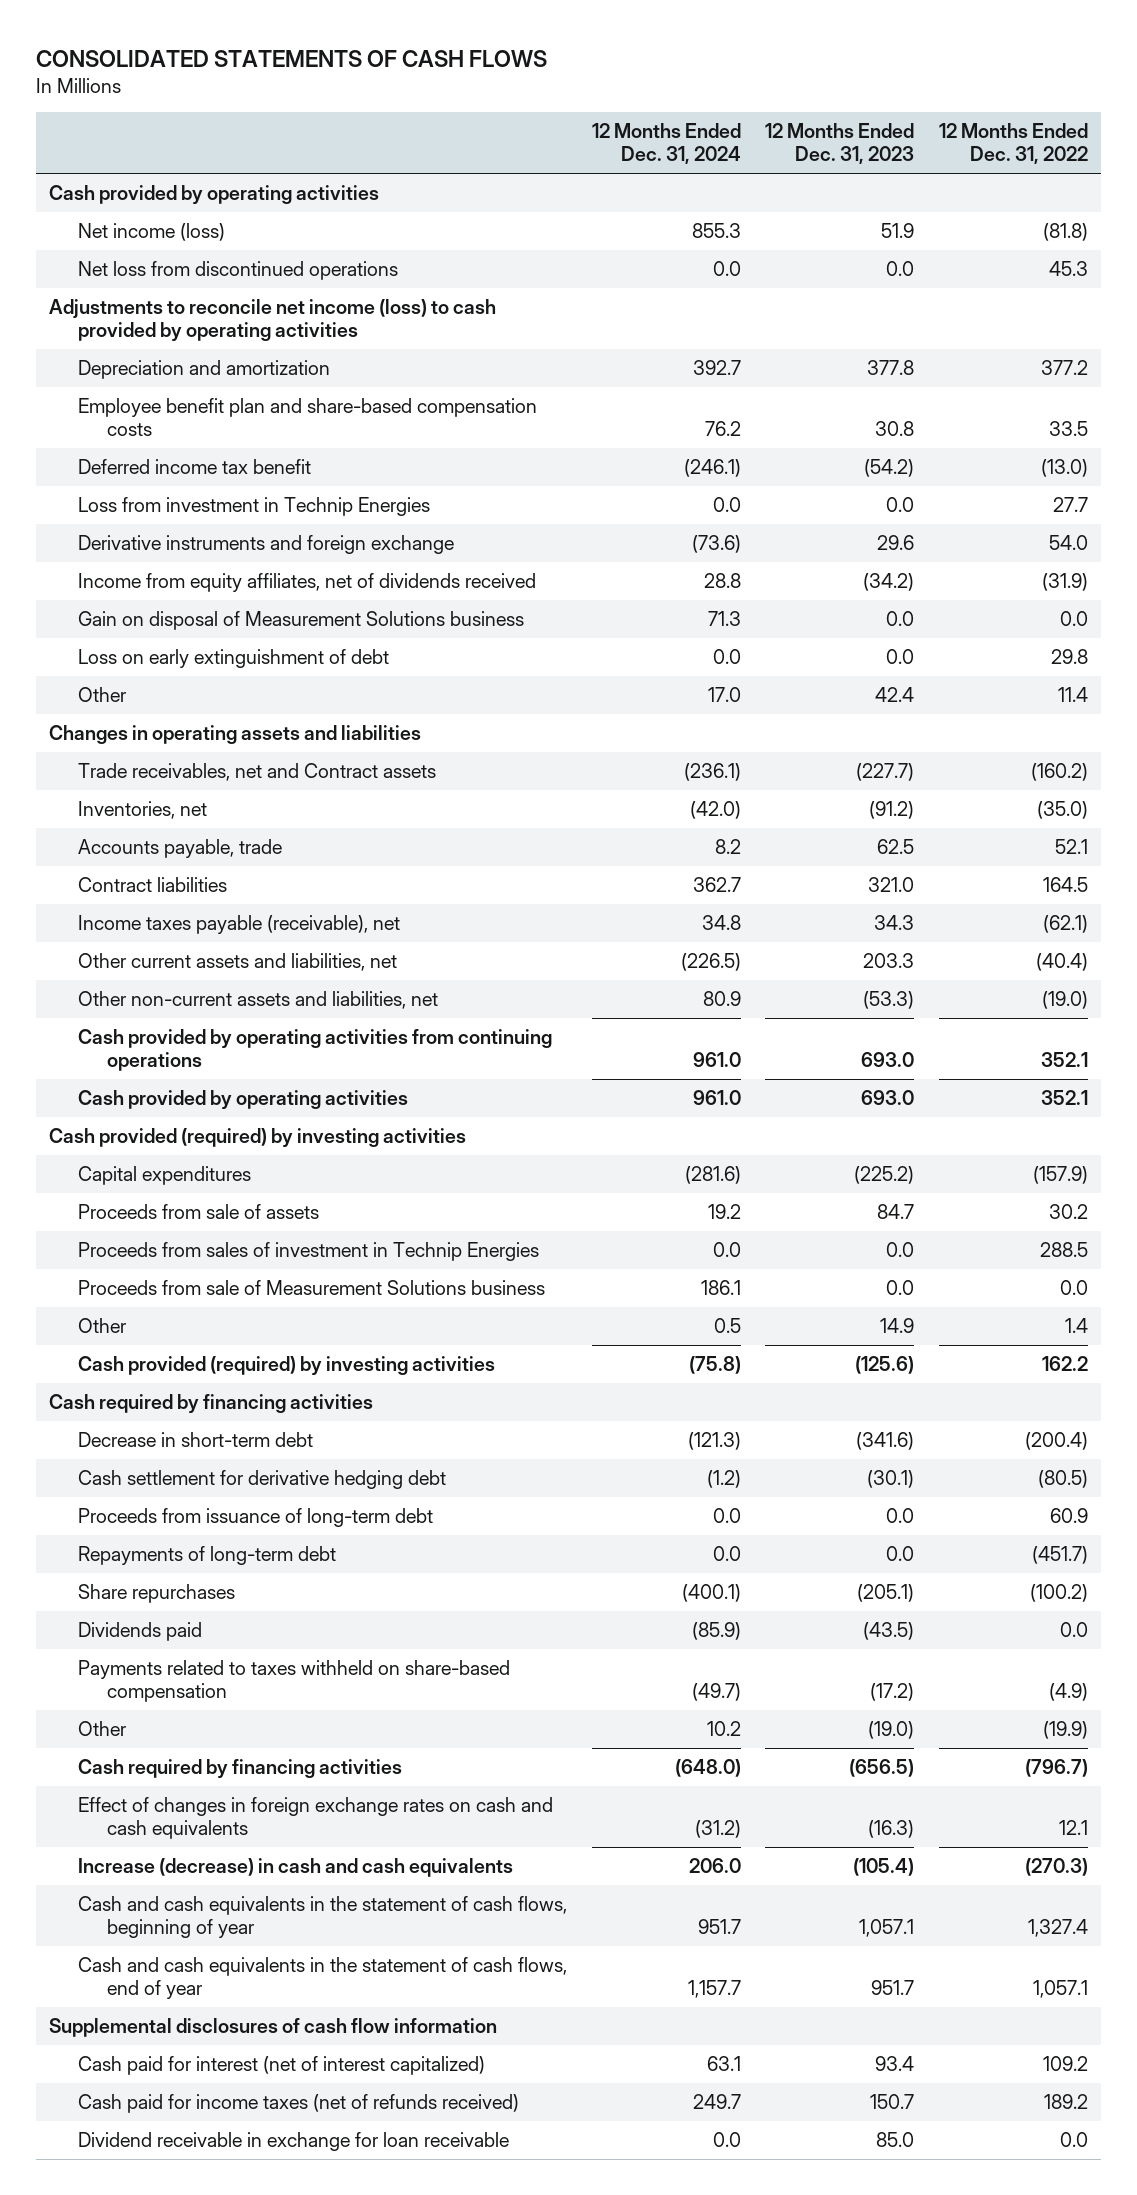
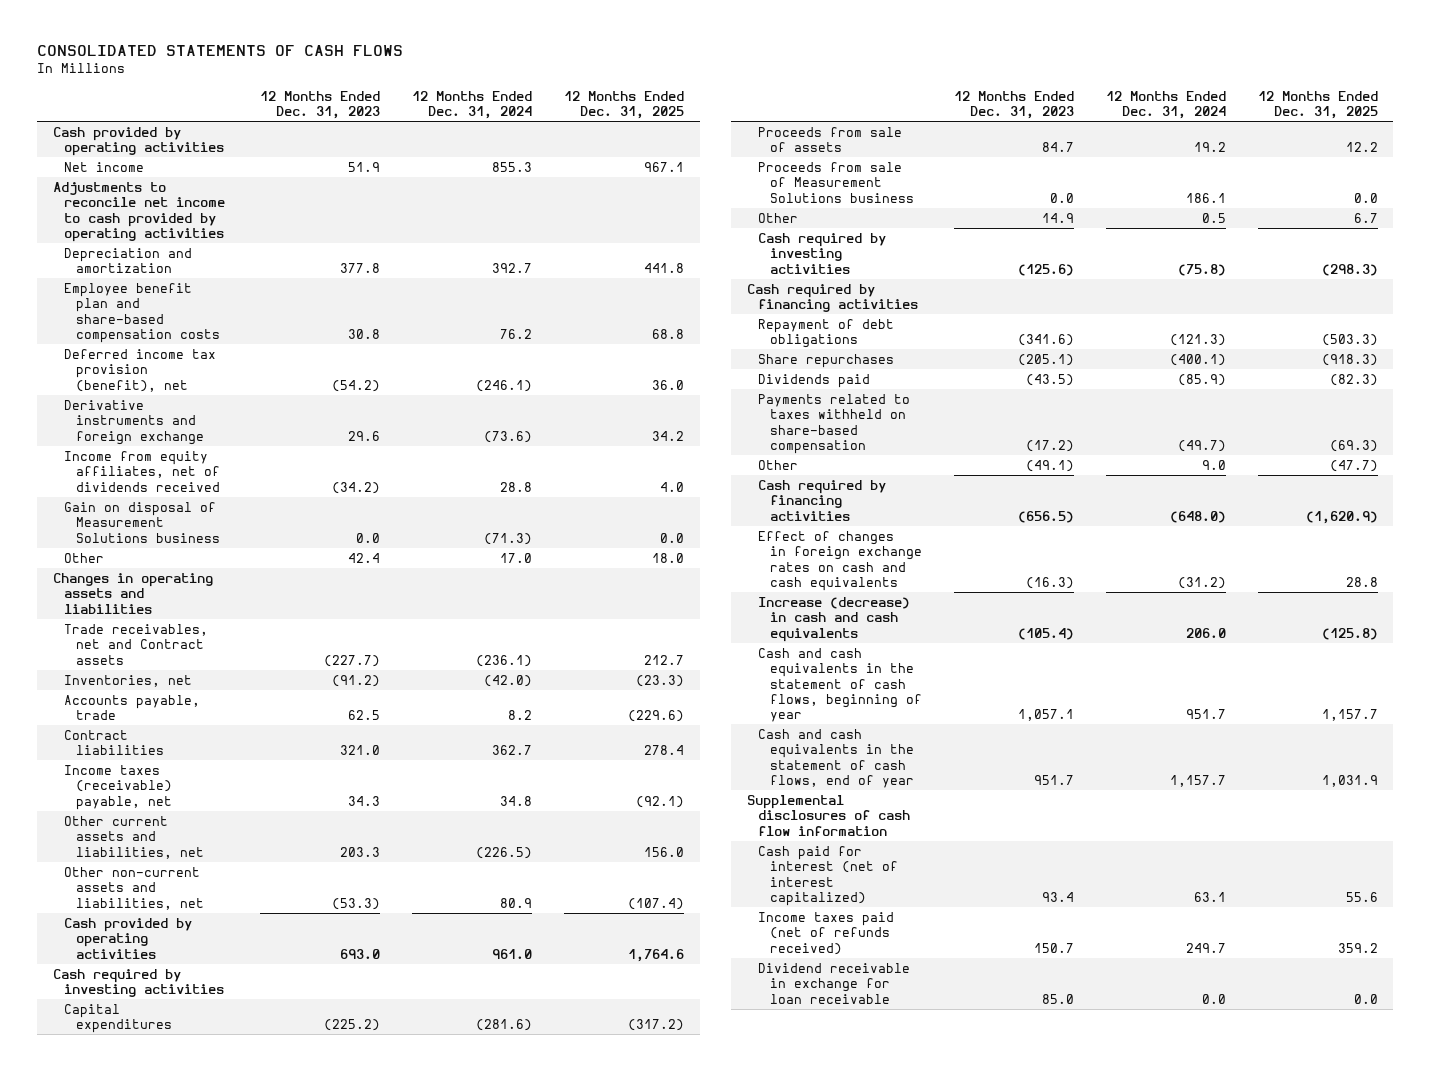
[939,123,1089,165] 12 Months Ended Dec. 31, 2022 -> none
none -> [563,90,684,120] 12 Months Ended Dec. 31, 2025
[77,261,398,281] Net loss from discontinued operations -> none
[77,223,225,242] Net income (loss) -> [64,161,145,172] Net income
[48,299,496,342] Adjustments to reconcile net income (loss) to cash provided by operating activities -> [52,181,226,242] Adjustments to reconcile net income to cash provided by operating activities
[77,497,430,517] Loss from investment in Technip Energies -> none
[77,459,311,475] Deferred income tax benefit -> [64,348,217,392] Deferred income tax provision (benefit), net
[77,649,389,669] Loss on early extinguishment of debt -> none
[707,611,741,627] 71.3 -> [483,532,532,545] (71.3)
[77,915,400,935] Income taxes payable (receivable), net -> [64,764,173,810] Income taxes (receivable) payable, net
[77,1029,552,1072] Cash provided by operating activities from continuing operations -> none
[48,1128,466,1148] Cash provided (required) by investing activities -> [52,968,225,998] Cash required by investing activities
[77,1242,539,1262] Proceeds from sales of investment in Technip Energies -> none
[77,1356,495,1376] Cash provided (required) by investing activities -> [758,232,887,274] Cash required by investing activities
[77,1470,446,1490] Cash settlement for derivative hedging debt -> none
[77,1508,433,1528] Proceeds from issuance of long-term debt -> none
[77,1546,336,1566] Repayments of long-term debt -> none
[77,1432,313,1448] Decrease in short-term debt -> [758,318,895,349] Repayment of debt obligations
[706,1721,741,1737] 10.2 -> [1201,459,1226,470] 9.0
[868,1721,915,1740] (19.0) -> [1025,459,1074,472] (49.1)
[77,2094,519,2114] Cash paid for income taxes (net of refunds received) -> [758,911,895,955] Income taxes paid (net of refunds received)

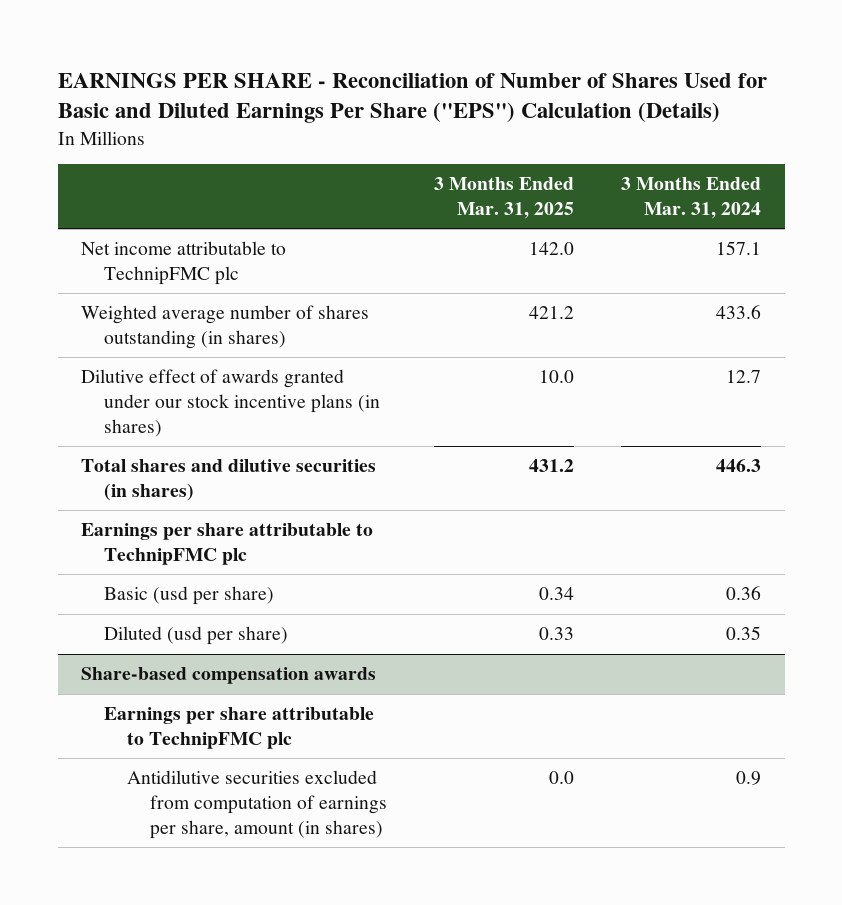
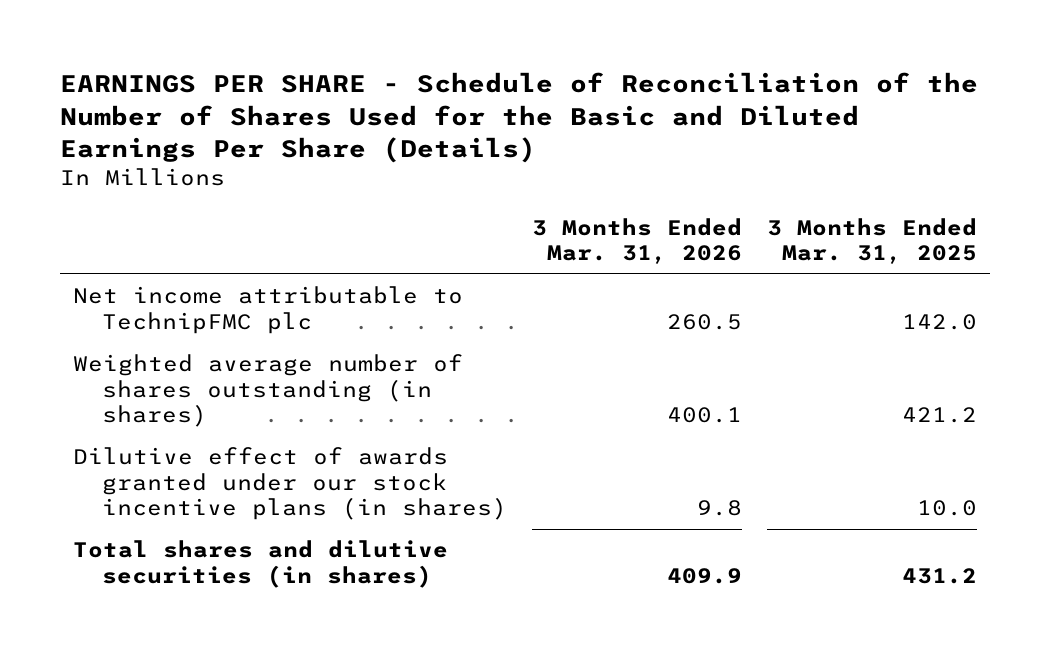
[57,72,767,124] EARNINGS PER SHARE - Reconciliation of Number of Shares Used for Basic and Diluted Earnings Per Share ("EPS") Calculation (Details) -> [60,72,979,164] EARNINGS PER SHARE - Schedule of Reconciliation of the Number of Shares Used for the Basic and Diluted Earnings Per Share (Details)
[621,177,762,220] 3 Months Ended Mar. 31, 2024 -> none
none -> [531,217,742,265] 3 Months Ended Mar. 31, 2026
[81,523,374,565] Earnings per share attributable to TechnipFMC plc -> none
[104,586,275,606] Basic (usd per share) -> none
[104,626,289,646] Diluted (usd per share) -> none
[81,667,377,685] Share-based compensation awards -> none
[104,707,375,749] Earnings per share attributable to TechnipFMC plc -> none
[127,770,388,839] Antidilutive securities excluded from computation of earnings per share, amount (in shares) -> none

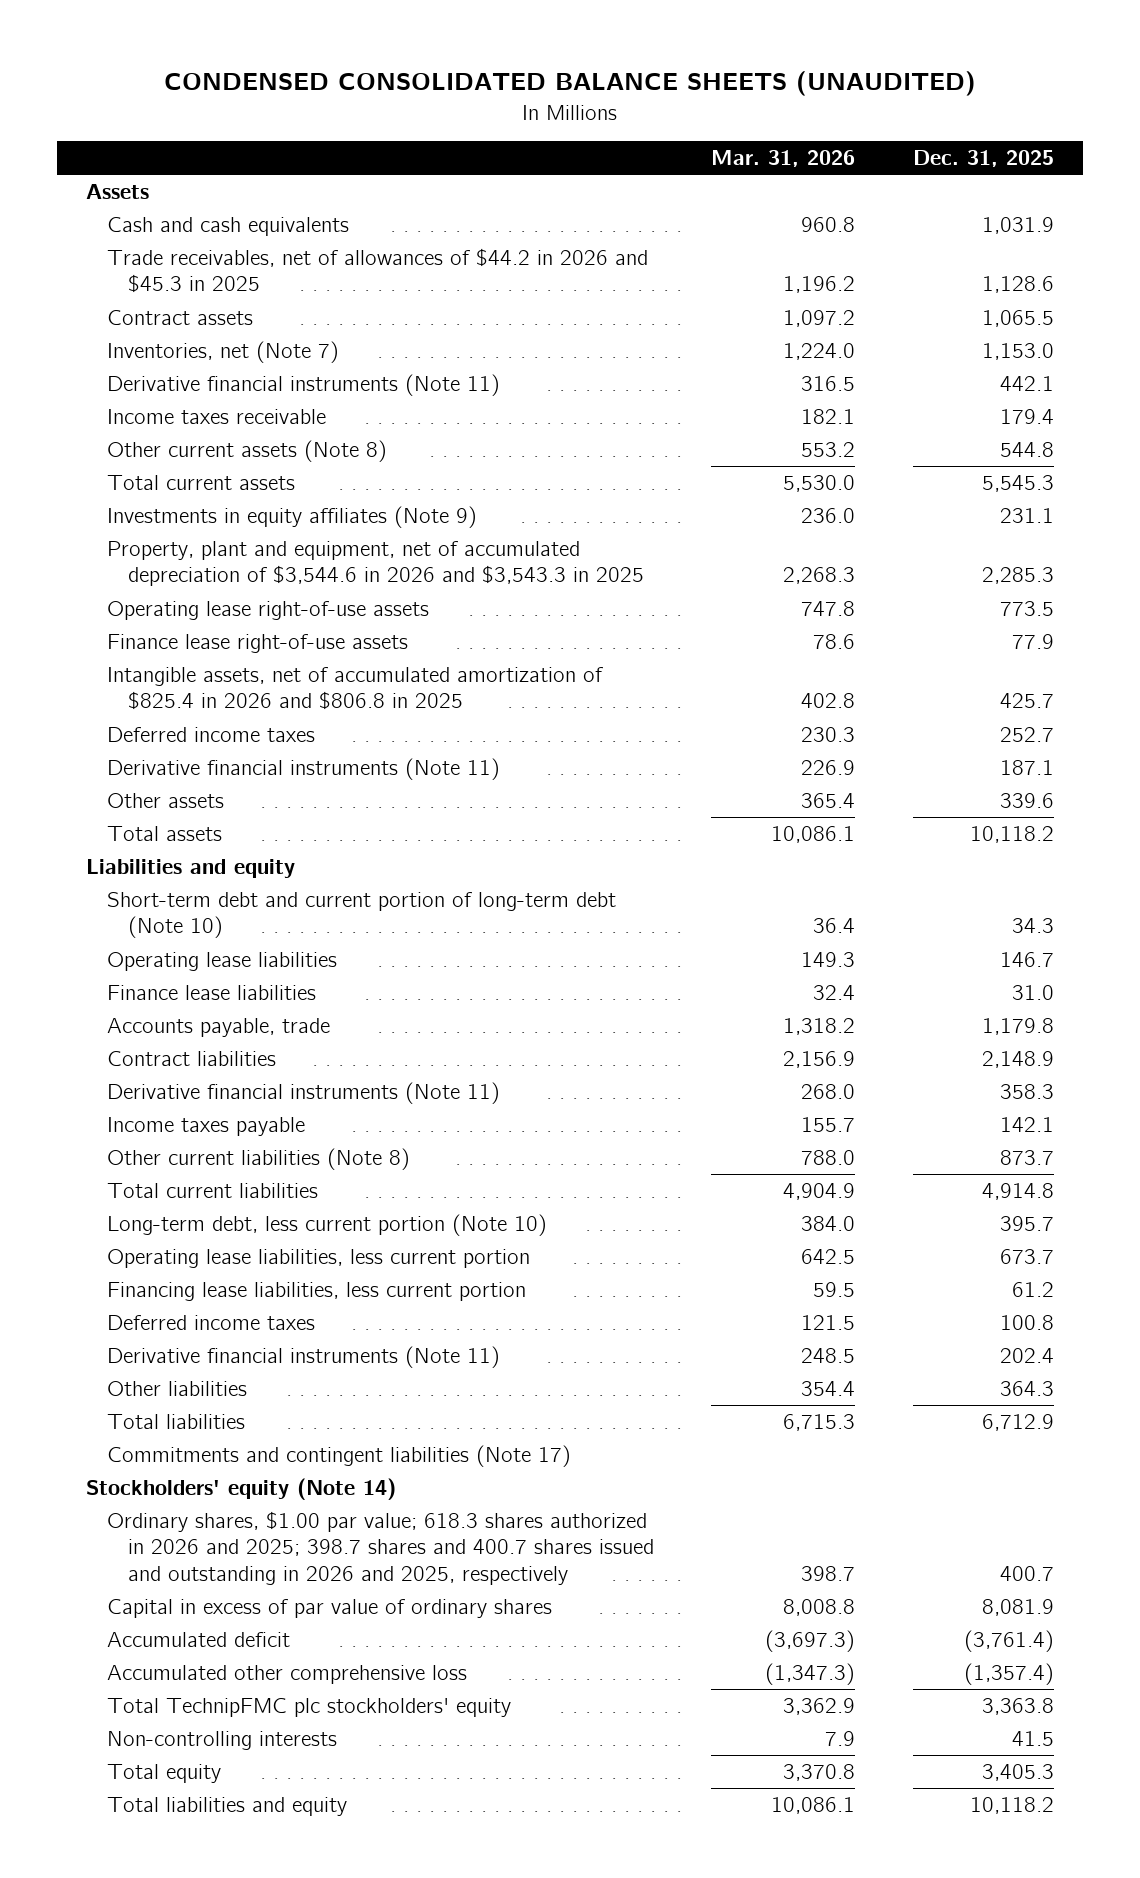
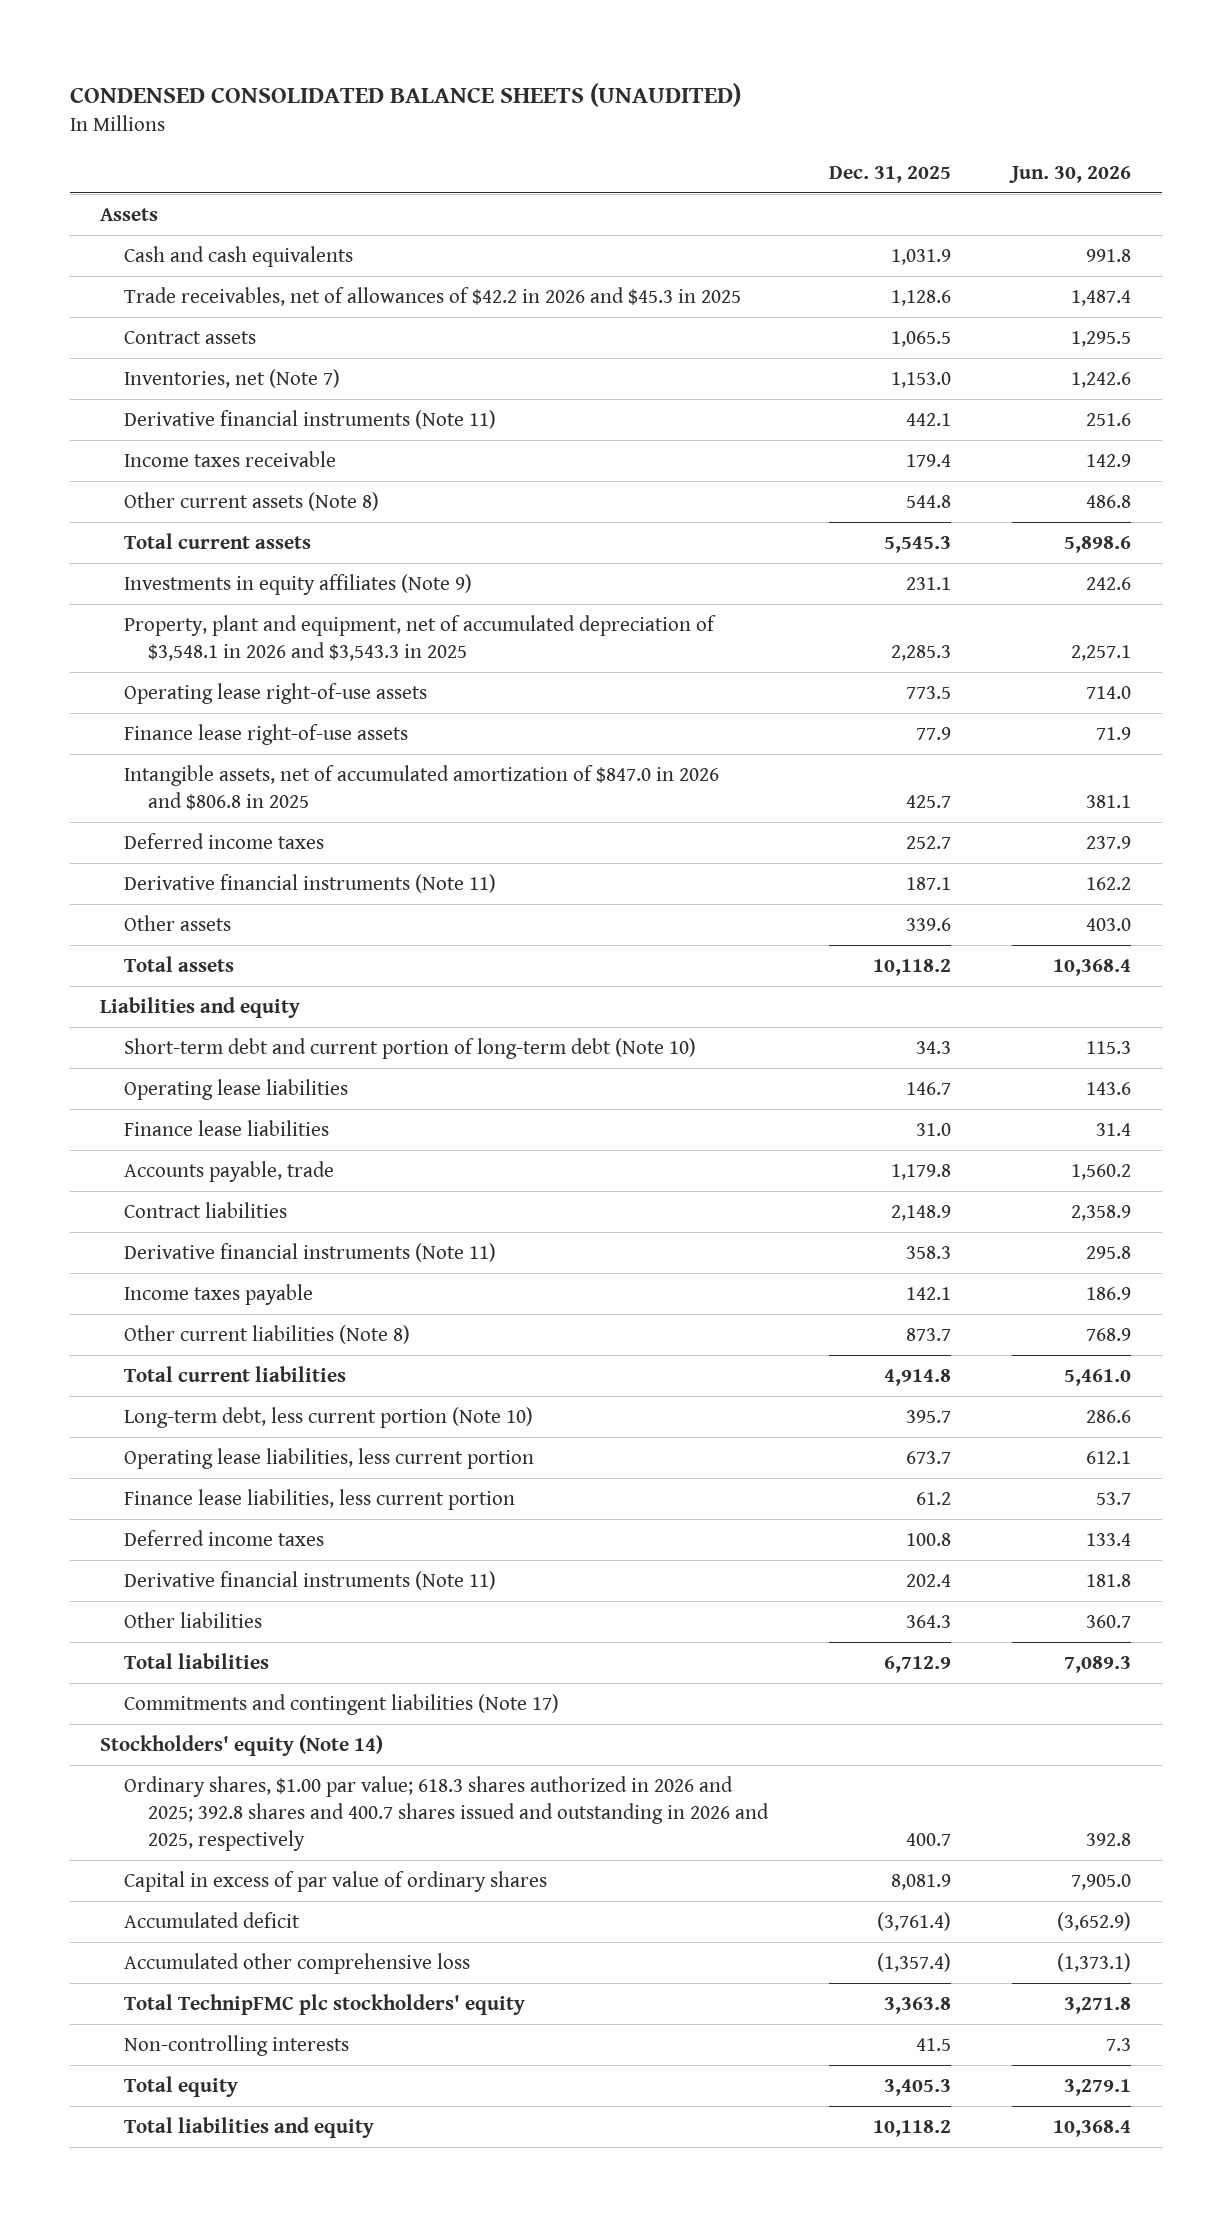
[711,150,856,168] Mar. 31, 2026 -> none
none -> [1009,166,1132,184] Jun. 30, 2026
[106,247,648,294] Trade receivables, net of allowances of $44.2 in 2026 and $45.3 in 2025 -> [124,286,742,306] Trade receivables, net of allowances of $42.2 in 2026 and $45.3 in 2025
[106,540,644,587] Property, plant and equipment, net of accumulated depreciation of $3,544.6 in 2026 and $3,543.3 in 2025 -> [124,614,717,661] Property, plant and equipment, net of accumulated depreciation of $3,548.1 in 2026 and $3,543.3 in 2025
[106,666,603,711] Intangible assets, net of accumulated amortization of $825.4 in 2026 and $806.8 in 2025 -> [124,764,720,810] Intangible assets, net of accumulated amortization of $847.0 in 2026 and $806.8 in 2025
[106,1281,526,1301] Financing lease liabilities, less current portion -> [124,1488,516,1510] Finance lease liabilities, less current portion
[106,1510,654,1585] Ordinary shares, $1.00 par value; 618.3 shares authorized in 2026 and 2025; 398.7 shares and 400.7 shares issued and outstanding in 2026 and 2025, respectively -> [124,1775,769,1852] Ordinary shares, $1.00 par value; 618.3 shares authorized in 2026 and 2025; 392.8 shares and 400.7 shares issued and outstanding in 2026 and 2025, respectively

